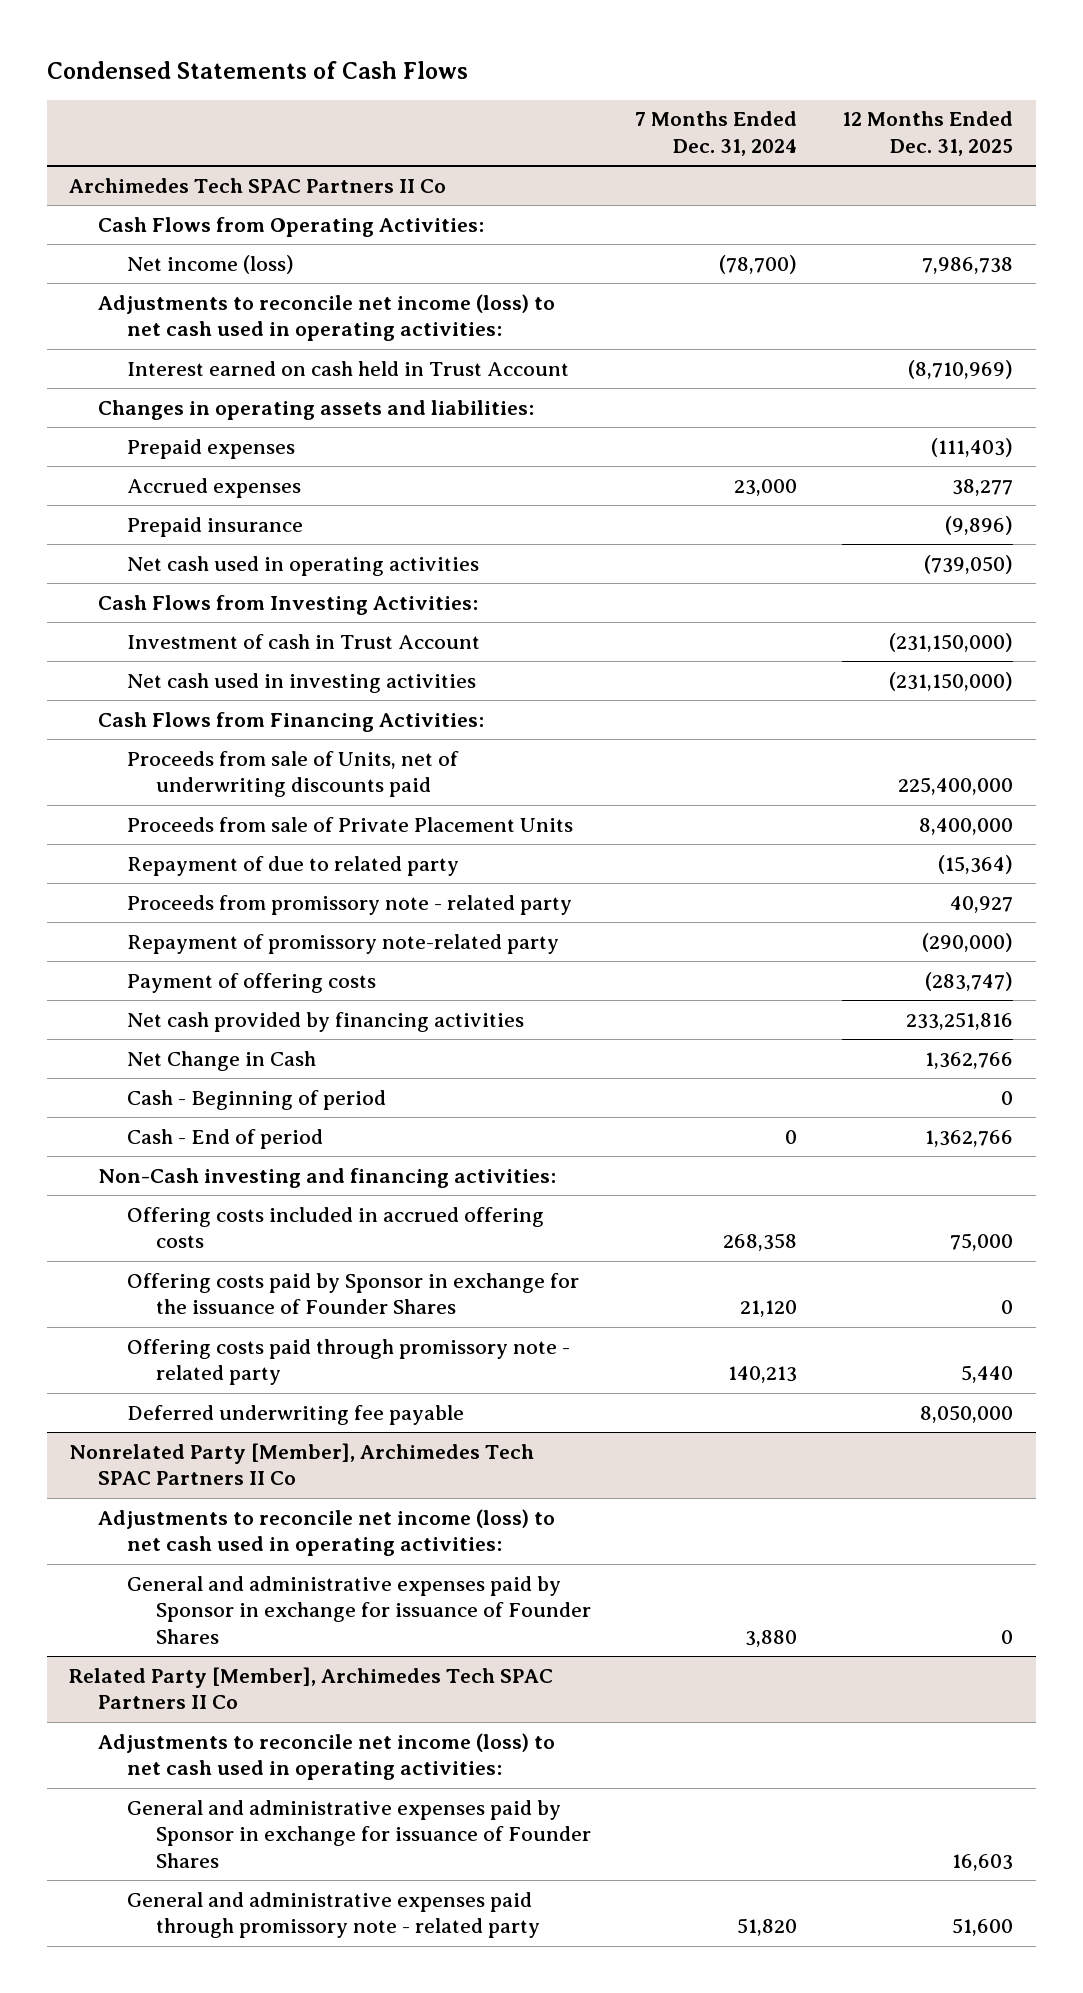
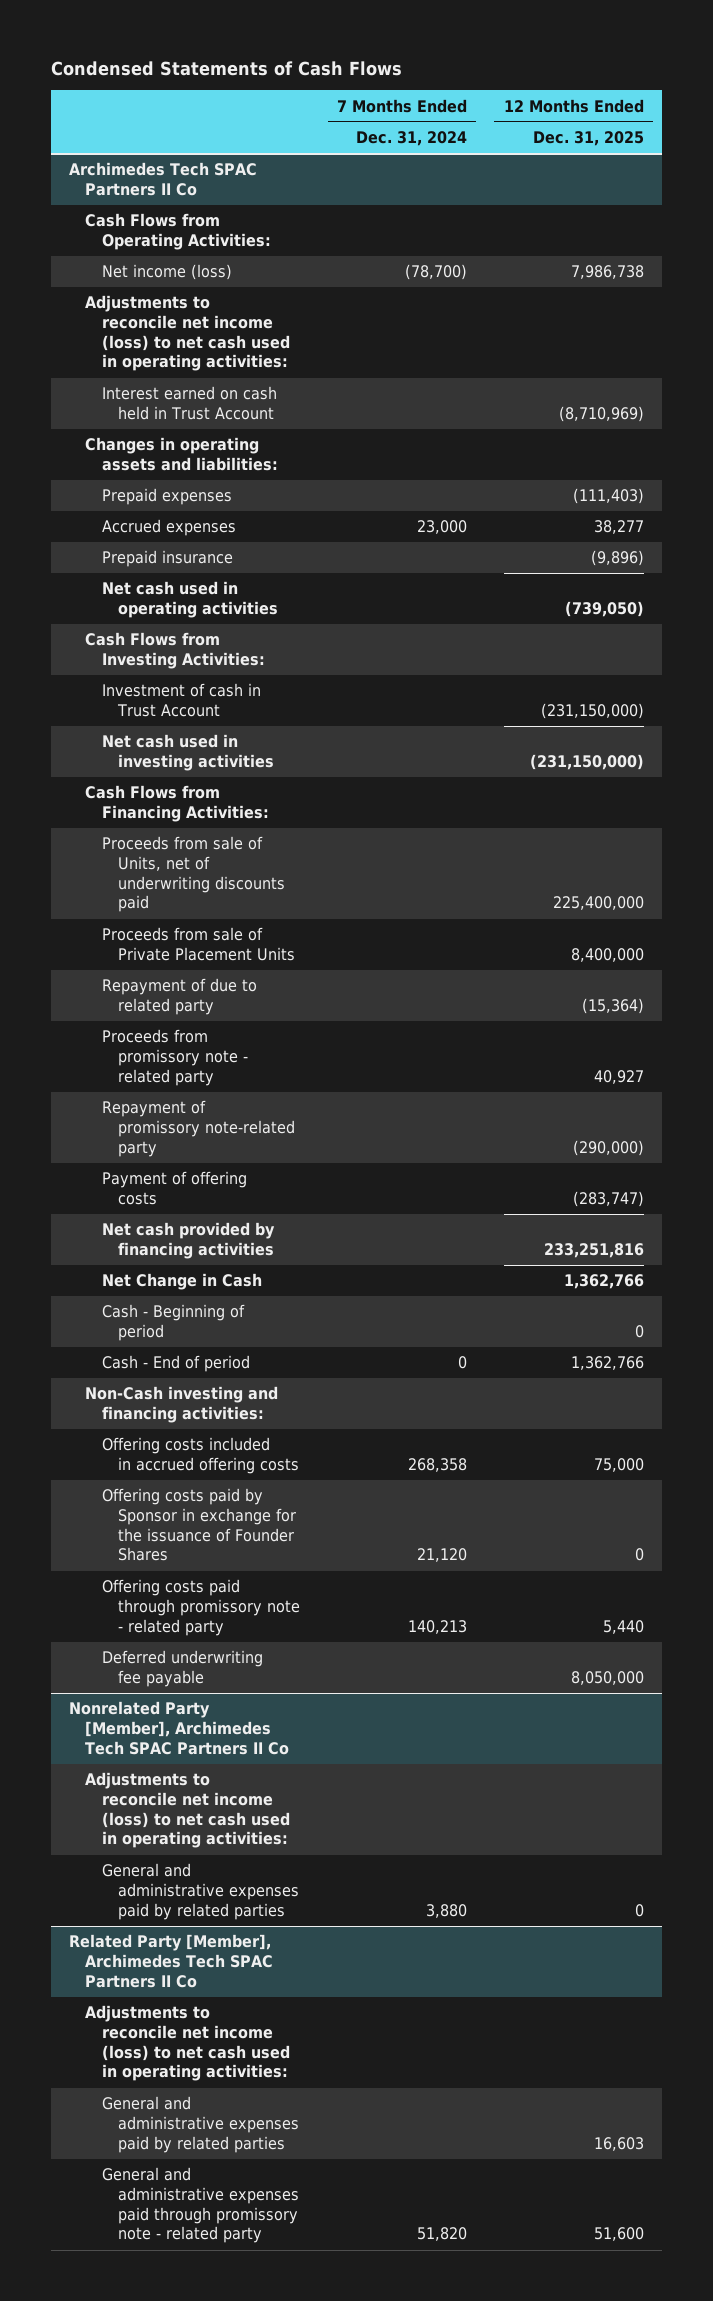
[126,1575,591,1645] General and administrative expenses paid by Sponsor in exchange for issuance of Founder Shares -> [101,1863,300,1920] General and administrative expenses paid by related parties
[126,1799,591,1869] General and administrative expenses paid by Sponsor in exchange for issuance of Founder Shares -> [101,2096,300,2153] General and administrative expenses paid by related parties

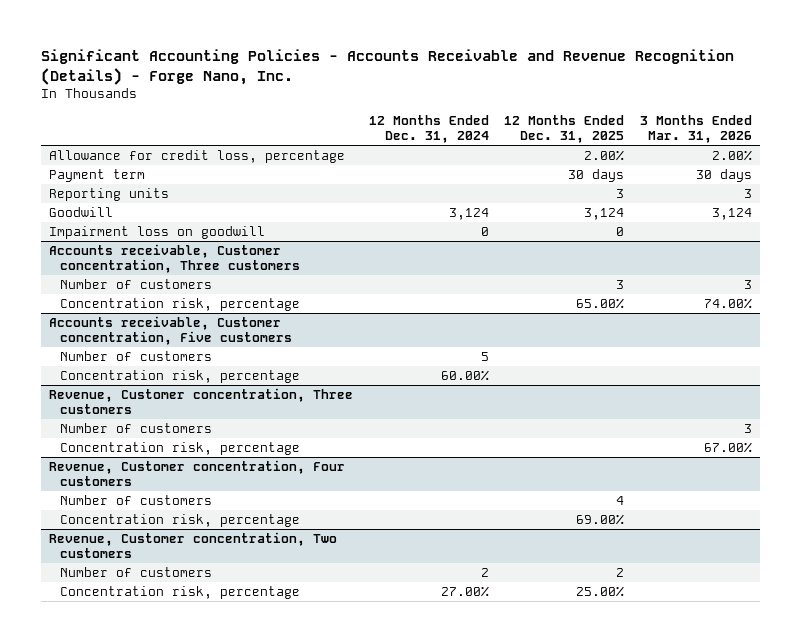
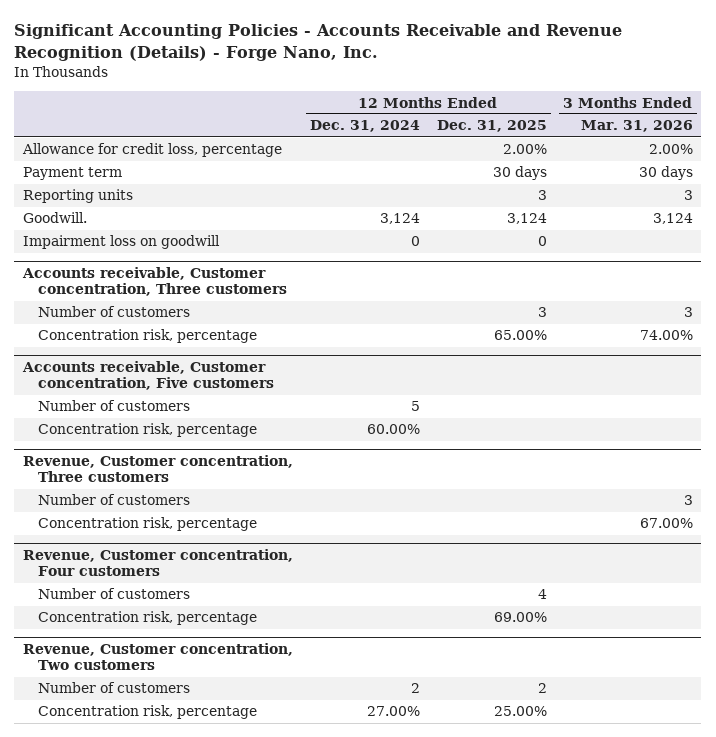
[49,206,114,217] Goodwill -> [22,212,87,224] Goodwill.

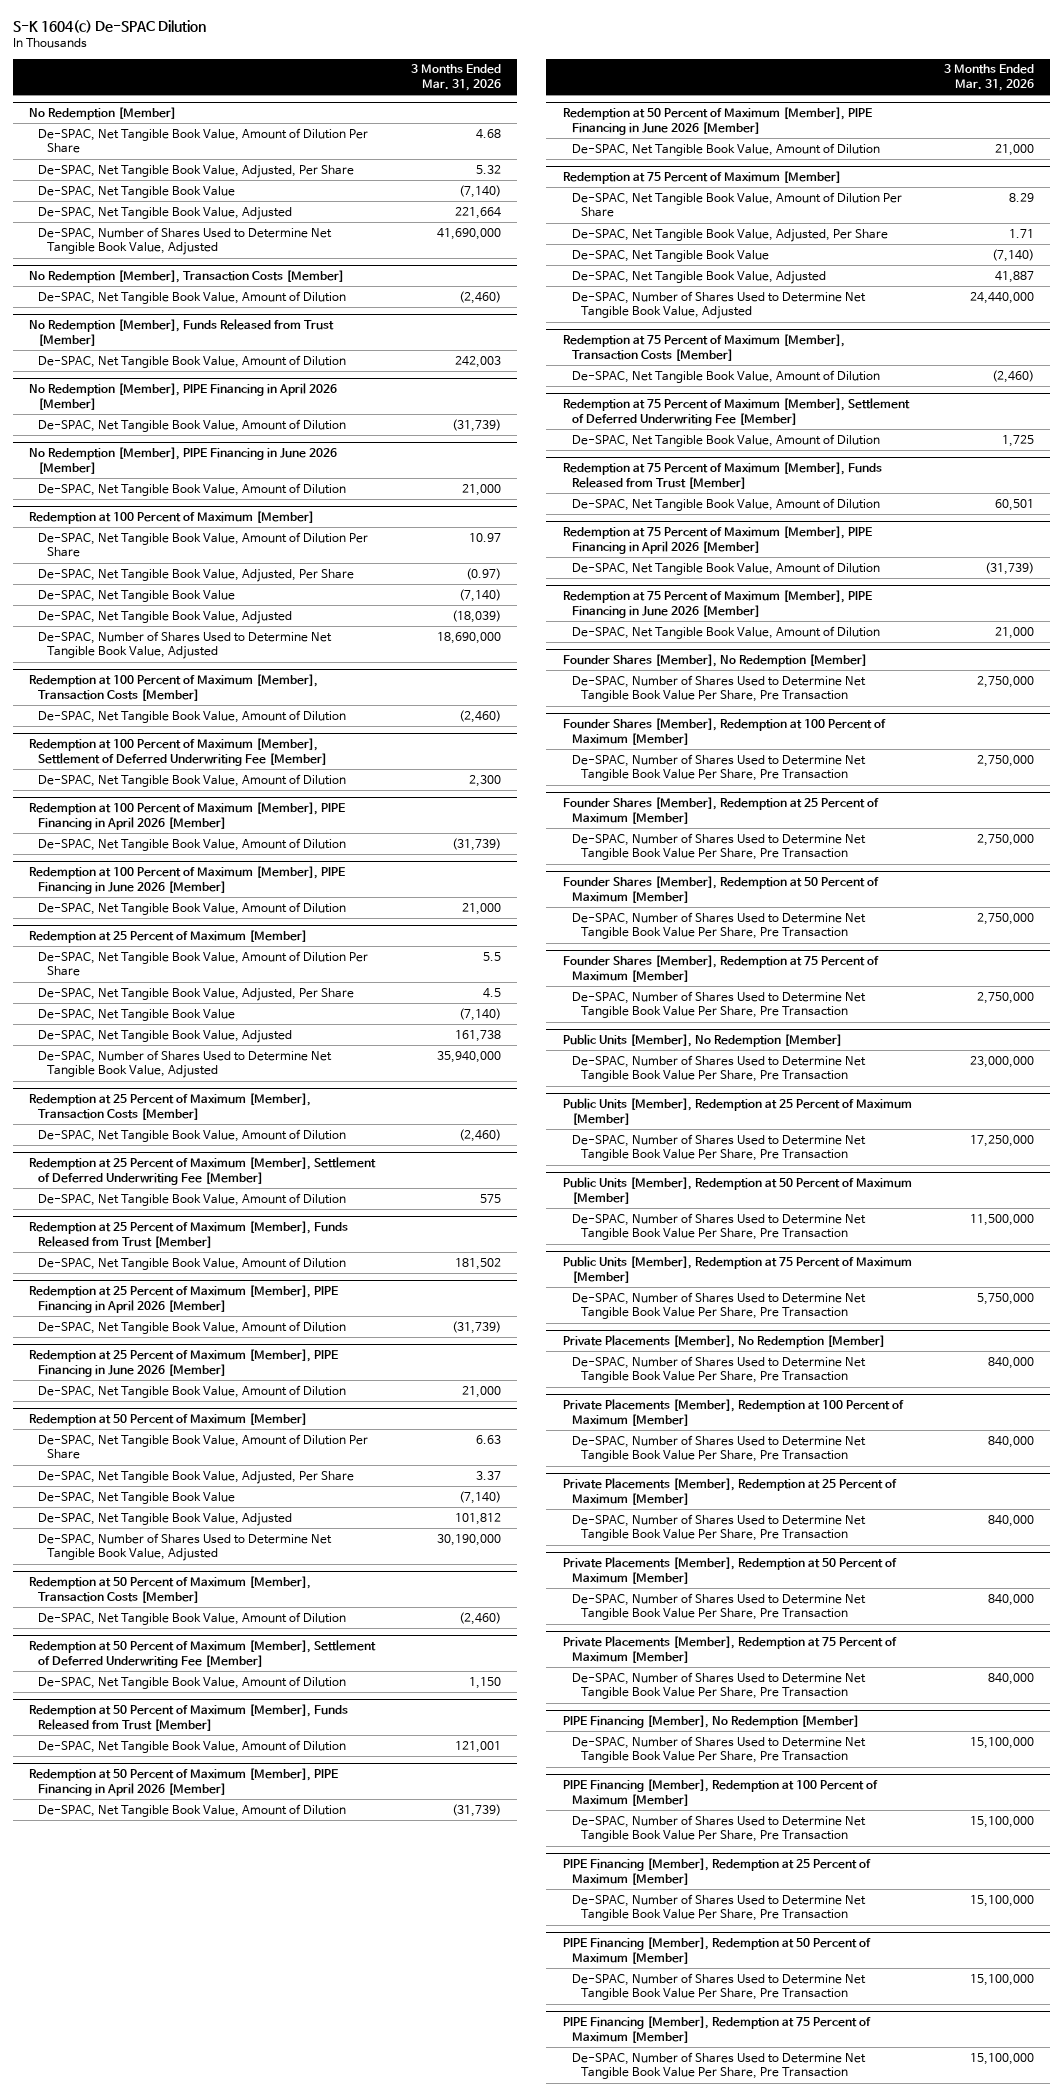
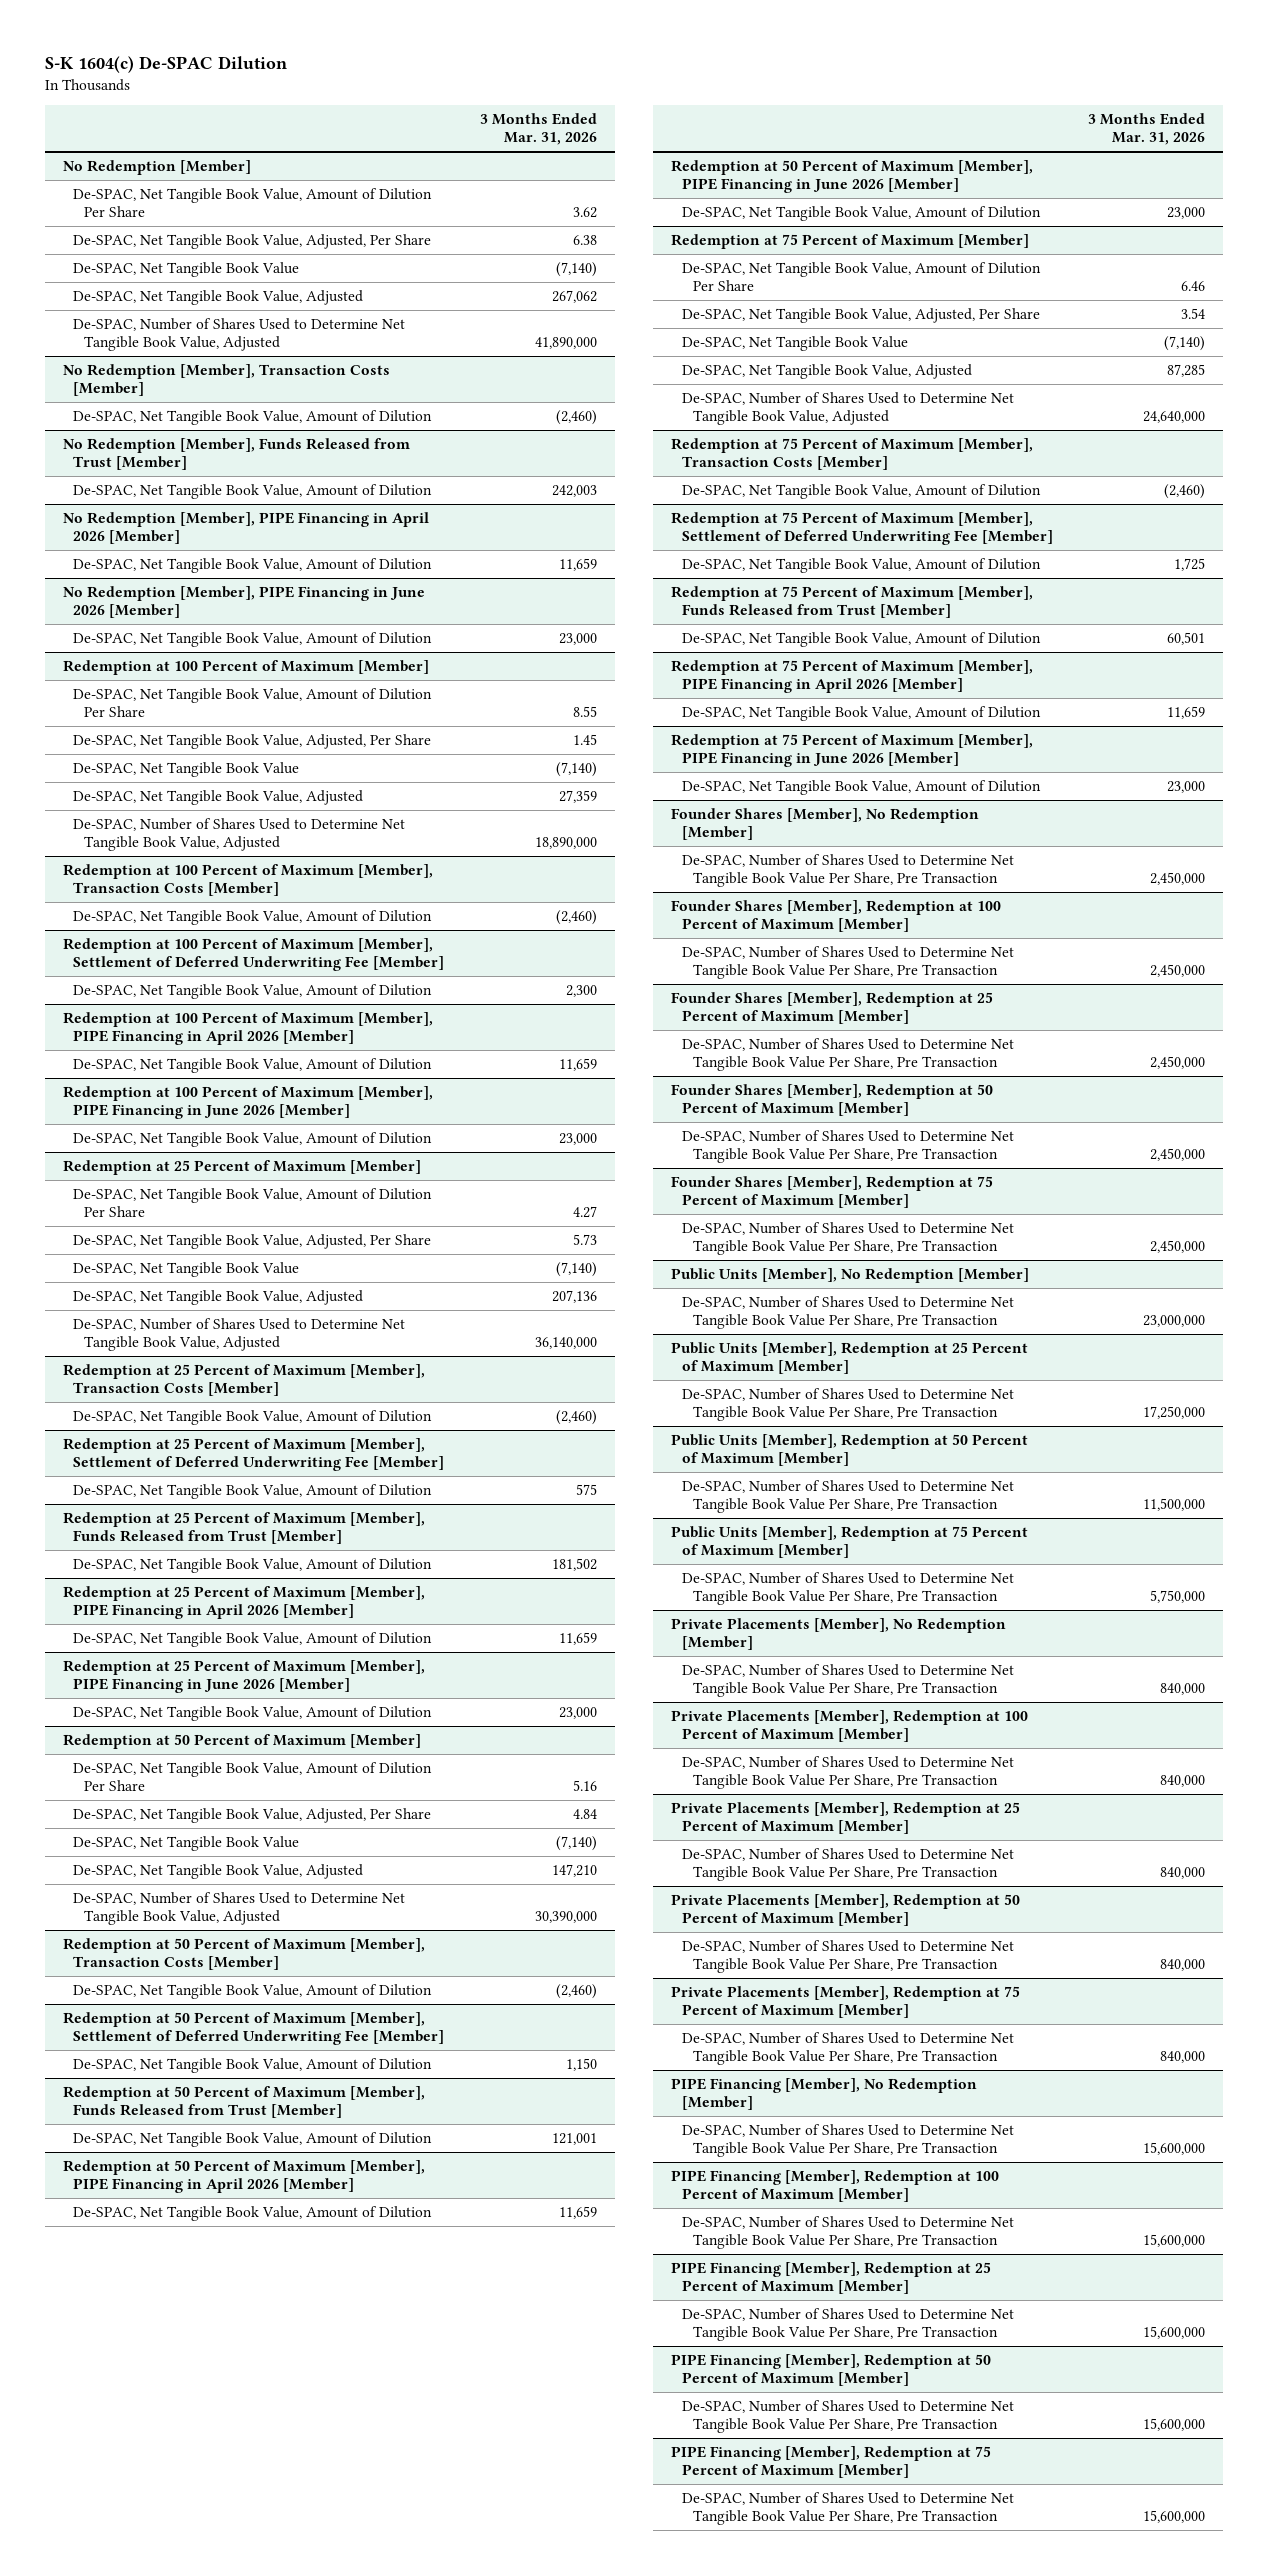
[475,128,501,139] 4.68 -> [572,207,597,219] 3.62
[475,164,501,174] 5.32 -> [572,234,597,245] 6.38
[454,206,501,219] 221,664 -> [551,289,597,303] 267,062
[436,227,501,240] 41,690,000 -> [534,337,597,350] 41,890,000
[451,418,501,432] (31,739) -> [558,557,597,571] 11,659
[461,483,501,496] 21,000 -> [558,632,597,645] 23,000
[468,532,501,542] 10.97 -> [572,706,597,718] 8.55
[465,567,501,580] (0.97) -> [572,733,597,745] 1.45
[451,609,501,623] (18,039) -> [558,789,597,803] 27,359
[436,631,501,644] 18,690,000 -> [534,837,597,850] 18,890,000
[451,837,501,851] (31,739) -> [558,1057,597,1071] 11,659
[461,902,501,915] 21,000 -> [558,1132,597,1145] 23,000
[482,951,501,961] 5.5 -> [572,1206,597,1219] 4.27
[482,987,501,998] 4.5 -> [572,1233,597,1245] 5.73
[454,1029,501,1042] 161,738 -> [551,1289,597,1303] 207,136
[436,1050,501,1063] 35,940,000 -> [534,1337,597,1350] 36,140,000
[451,1320,501,1334] (31,739) -> [558,1631,597,1645] 11,659
[461,1385,501,1398] 21,000 -> [558,1706,597,1719] 23,000
[475,1434,501,1444] 6.63 -> [572,1780,597,1792] 5.16
[475,1470,501,1480] 3.37 -> [572,1808,597,1819] 4.84
[454,1512,501,1525] 101,812 -> [551,1863,597,1877] 147,210
[436,1533,501,1546] 30,190,000 -> [534,1911,597,1924] 30,390,000
[451,1803,501,1817] (31,739) -> [558,2205,597,2219] 11,659
[995,143,1035,156] 21,000 -> [1167,206,1206,219] 23,000
[1009,192,1035,202] 8.29 -> [1181,281,1206,292] 6.46
[1009,228,1035,238] 1.71 -> [1181,307,1206,319] 3.54
[995,270,1035,283] 41,887 -> [1167,363,1206,377] 87,285
[970,291,1035,304] 24,440,000 -> [1143,411,1206,424] 24,640,000
[985,561,1035,575] (31,739) -> [1167,705,1206,719] 11,659
[995,626,1035,639] 21,000 -> [1167,780,1206,793] 23,000
[977,675,1035,688] 2,750,000 -> [1150,872,1206,886] 2,450,000
[977,754,1035,767] 2,750,000 -> [1150,964,1206,978] 2,450,000
[977,833,1035,846] 2,750,000 -> [1150,1056,1206,1070] 2,450,000
[977,912,1035,925] 2,750,000 -> [1150,1148,1206,1162] 2,450,000
[977,991,1035,1004] 2,750,000 -> [1150,1240,1206,1254] 2,450,000
[970,1736,1035,1749] 15,100,000 -> [1143,2142,1206,2156] 15,600,000
[970,1815,1035,1828] 15,100,000 -> [1143,2234,1206,2248] 15,600,000
[970,1894,1035,1907] 15,100,000 -> [1143,2326,1206,2340] 15,600,000
[970,1973,1035,1986] 15,100,000 -> [1143,2418,1206,2432] 15,600,000
[970,2052,1035,2065] 15,100,000 -> [1143,2510,1206,2524] 15,600,000

